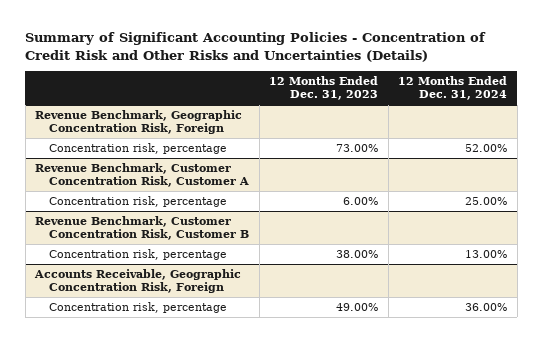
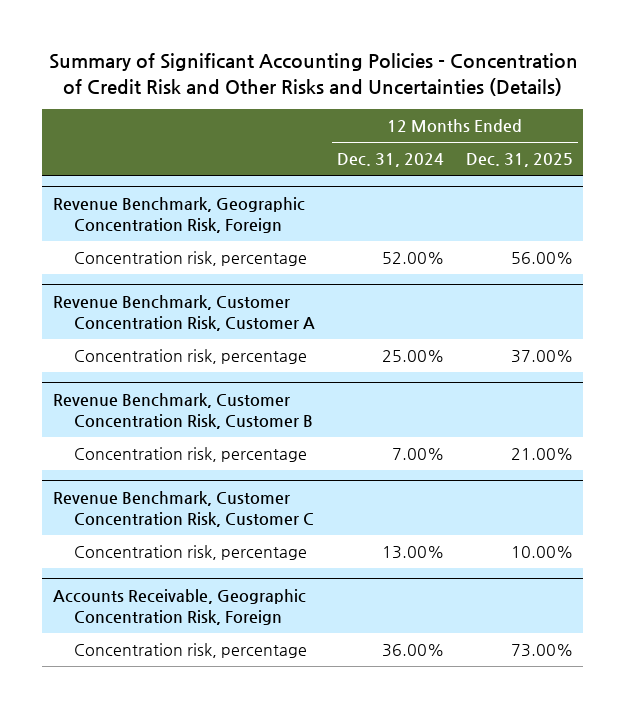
[269,75,379,101] 12 Months Ended Dec. 31, 2023 -> none
none -> [465,153,573,168] Dec. 31, 2025
none -> [74,447,308,463] Concentration risk, percentage
none -> [52,490,315,527] Revenue Benchmark, Customer Concentration Risk, Customer C

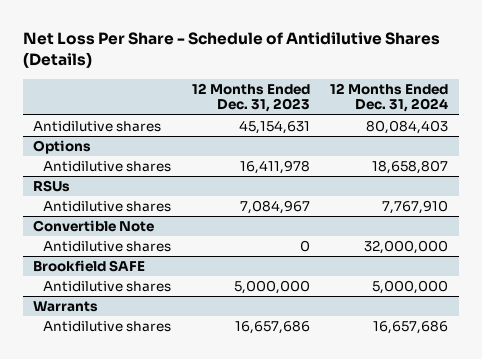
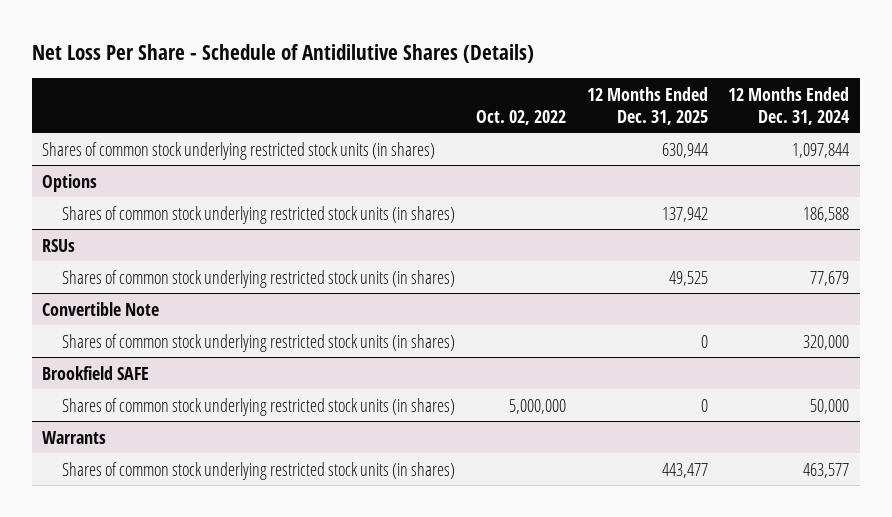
[191,82,310,113] 12 Months Ended Dec. 31, 2023 -> none
none -> [475,109,566,125] Oct. 02, 2022
none -> [586,87,708,125] 12 Months Ended Dec. 31, 2025
[33,121,162,133] Antidilutive shares -> none
none -> [42,141,436,160] Shares of common stock underlying restricted stock units (in shares)
[43,161,172,173] Antidilutive shares -> none
none -> [61,205,455,224] Shares of common stock underlying restricted stock units (in shares)
[43,201,172,213] Antidilutive shares -> none
none -> [61,269,455,288] Shares of common stock underlying restricted stock units (in shares)
[43,241,172,253] Antidilutive shares -> none
none -> [61,333,455,352] Shares of common stock underlying restricted stock units (in shares)
[43,281,172,293] Antidilutive shares -> none
none -> [61,397,455,416] Shares of common stock underlying restricted stock units (in shares)
[43,321,172,333] Antidilutive shares -> none
none -> [61,461,455,480] Shares of common stock underlying restricted stock units (in shares)

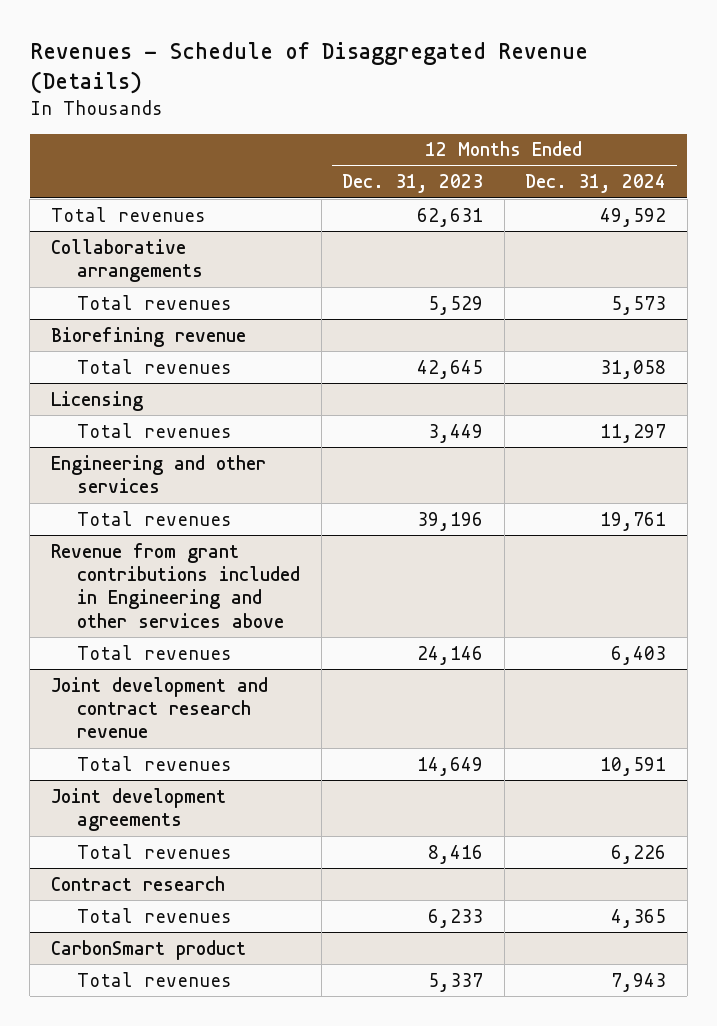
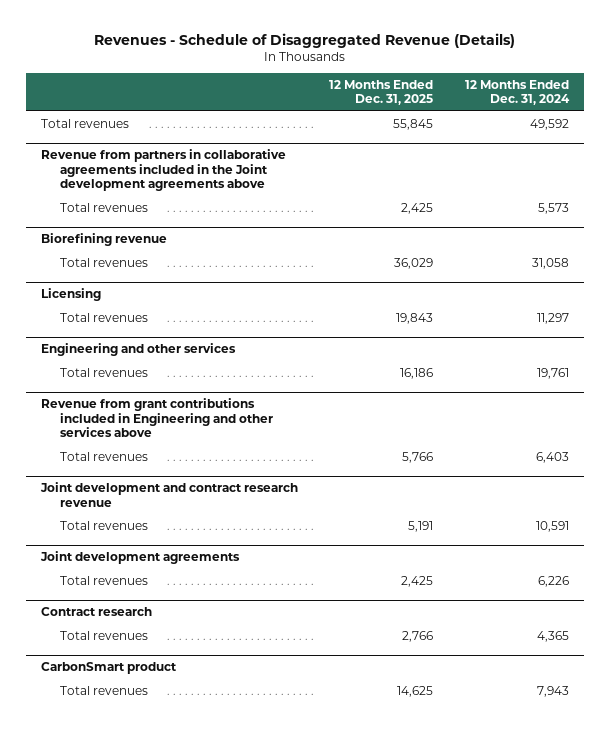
[342,174,484,194] Dec. 31, 2023 -> none
none -> [329,79,434,106] 12 Months Ended Dec. 31, 2025
[50,238,204,283] Collaborative arrangements -> [41,149,287,191] Revenue from partners in collaborative agreements included in the Joint development agreements above

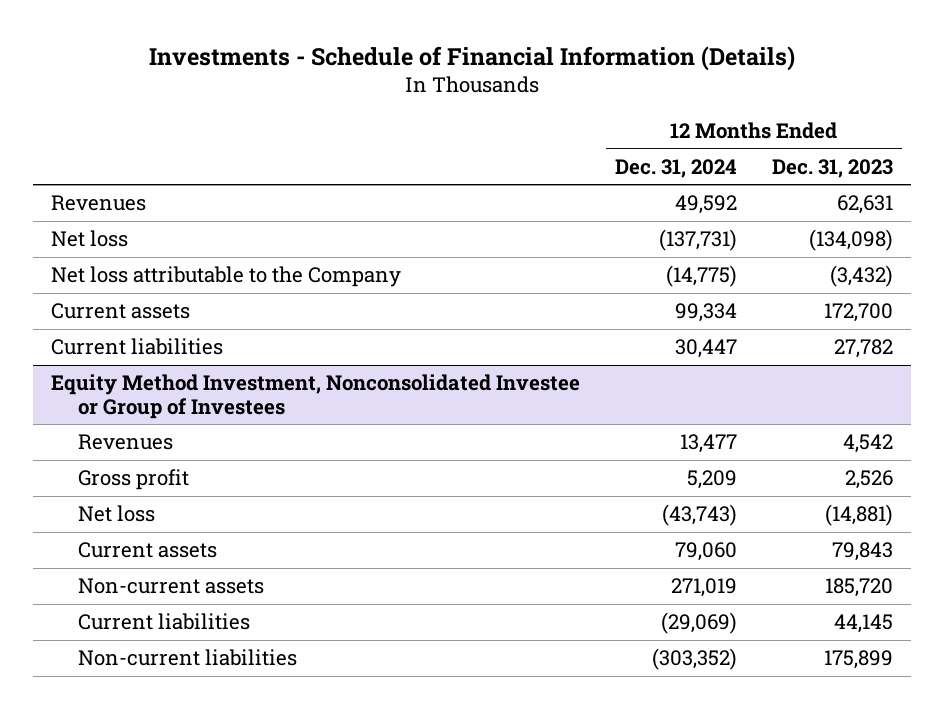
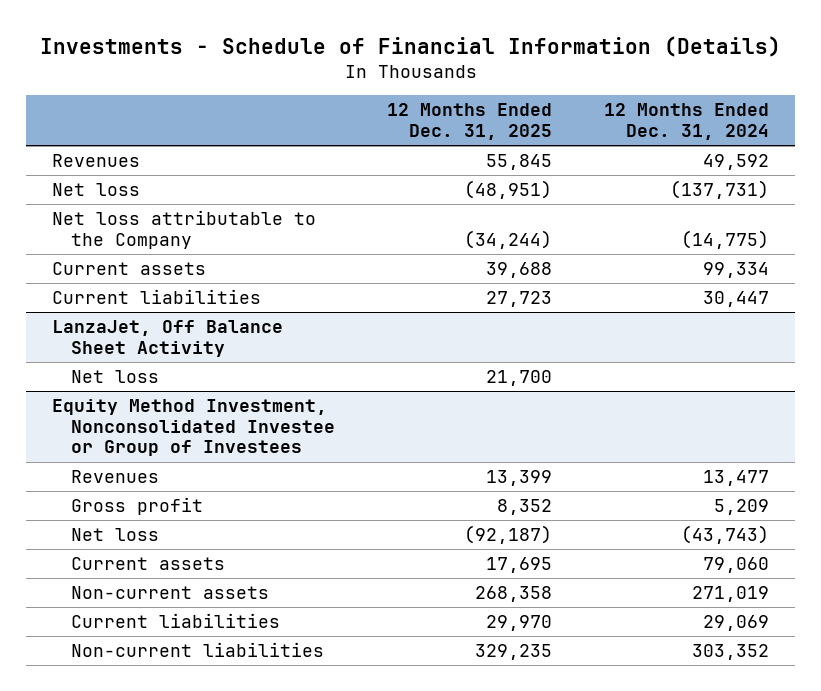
[772,158,894,178] Dec. 31, 2023 -> none
none -> [386,103,552,140] 12 Months Ended Dec. 31, 2025
none -> [52,320,284,357] LanzaJet, Off Balance Sheet Activity
none -> [70,370,159,384] Net loss
[660,612,737,635] (29,069) -> [702,615,769,632] 29,069
[651,648,737,671] (303,352) -> [691,644,769,661] 303,352

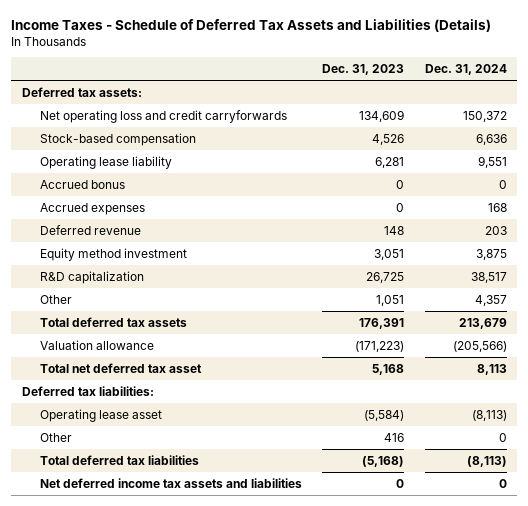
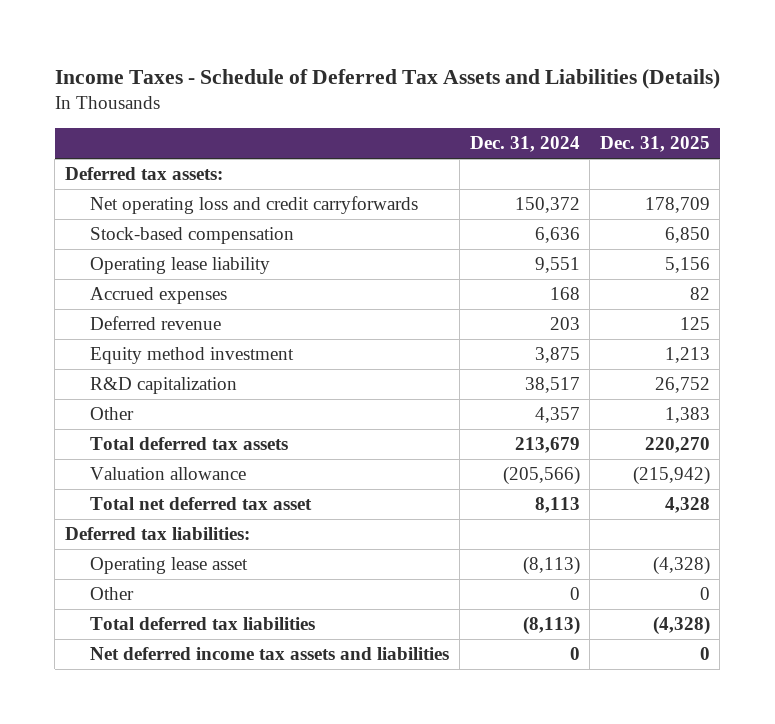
[322,64,405,76] Dec. 31, 2023 -> none
none -> [599,136,710,153] Dec. 31, 2025
[39,179,125,189] Accrued bonus -> none

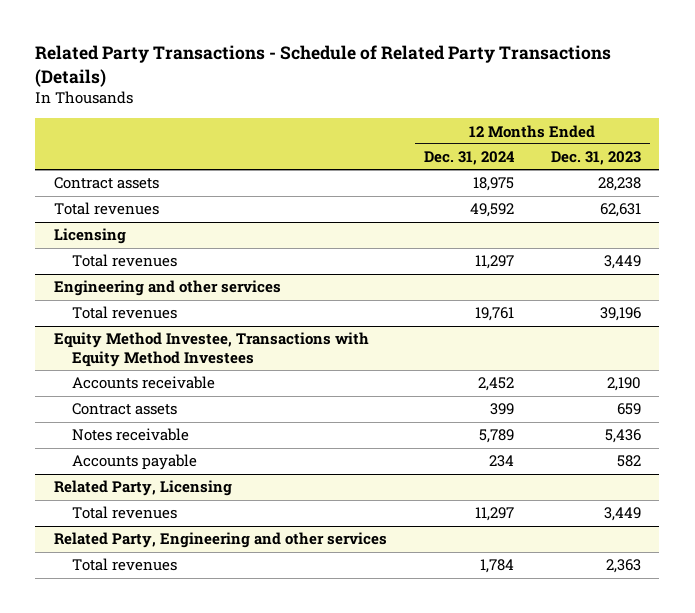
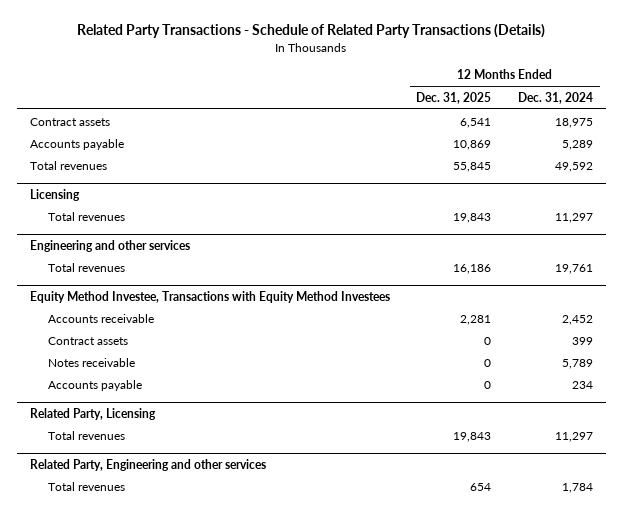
[550,151,641,166] Dec. 31, 2023 -> none
none -> [416,91,492,104] Dec. 31, 2025
none -> [29,138,124,150] Accounts payable

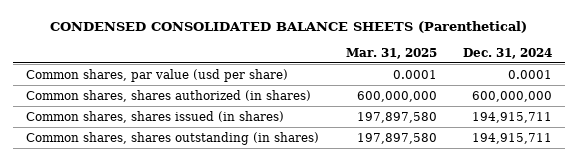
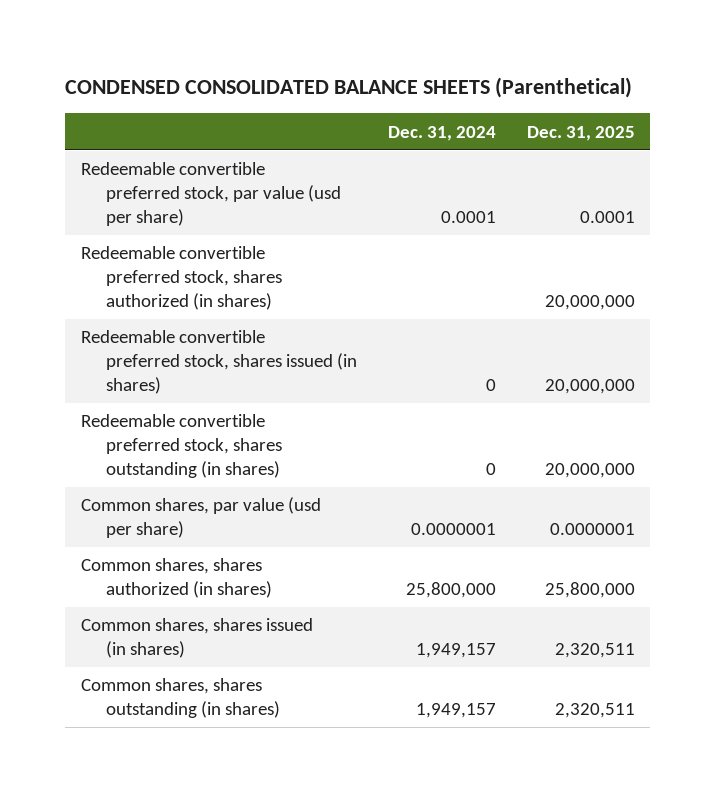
[345,47,437,59] Mar. 31, 2025 -> none
none -> [526,125,635,141] Dec. 31, 2025
none -> [80,162,341,227] Redeemable convertible preferred stock, par value (usd per share)
none -> [80,246,282,311] Redeemable convertible preferred stock, shares authorized (in shares)
none -> [80,330,357,395] Redeemable convertible preferred stock, shares issued (in shares)
none -> [80,414,282,479] Redeemable convertible preferred stock, shares outstanding (in shares)
[508,69,553,79] 0.0001 -> [410,523,496,536] 0.0000001
[472,90,553,102] 600,000,000 -> [405,582,496,599] 25,800,000
[472,111,553,123] 194,915,711 -> [415,643,496,659] 1,949,157
[472,132,553,144] 194,915,711 -> [415,703,496,719] 1,949,157

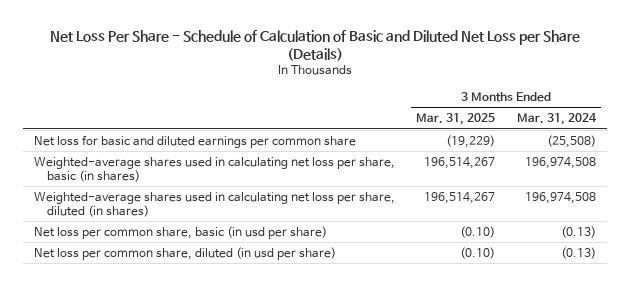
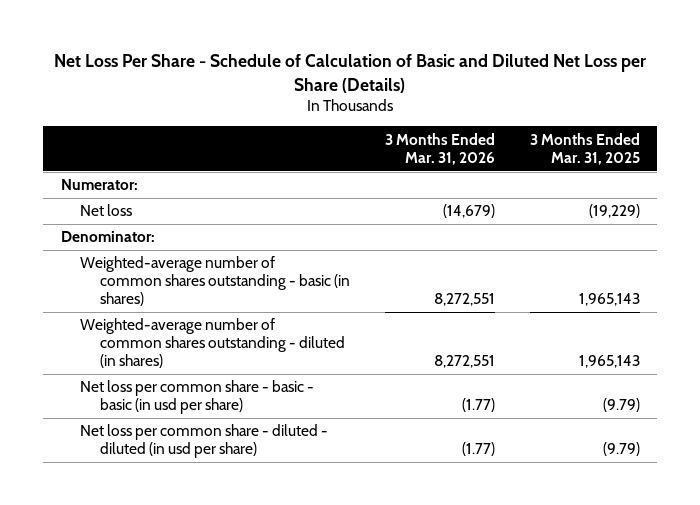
[516,113,597,126] Mar. 31, 2024 -> none
none -> [384,132,495,165] 3 Months Ended Mar. 31, 2026
none -> [60,179,138,191] Numerator:
[33,134,356,148] Net loss for basic and diluted earnings per common share -> [80,204,133,217] Net loss
none -> [60,231,155,243] Denominator:
[33,156,395,182] Weighted-average shares used in calculating net loss per share, basic (in shares) -> [80,256,351,307] Weighted-average number of common shares outstanding - basic (in shares)
[424,156,496,169] 196,514,267 -> [578,293,640,307] 1,965,143
[33,191,395,217] Weighted-average shares used in calculating net loss per share, diluted (in shares) -> [80,318,346,369] Weighted-average number of common shares outstanding - diluted (in shares)
[424,191,496,204] 196,514,267 -> [578,355,640,369] 1,965,143
[33,225,327,239] Net loss per common share, basic (in usd per share) -> [80,380,315,415] Net loss per common share - basic - basic (in usd per share)
[460,225,496,238] (0.10) -> [602,398,640,413] (9.79)
[33,246,336,260] Net loss per common share, diluted (in usd per share) -> [80,424,329,459] Net loss per common share - diluted - diluted (in usd per share)
[460,246,496,259] (0.10) -> [602,442,640,457] (9.79)

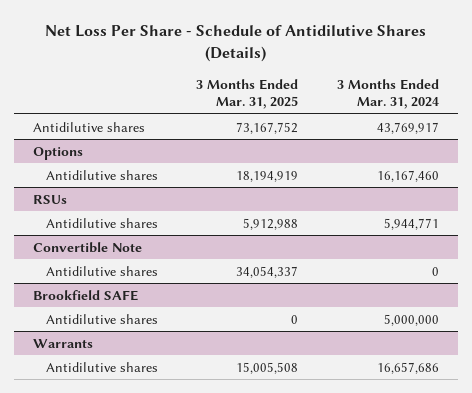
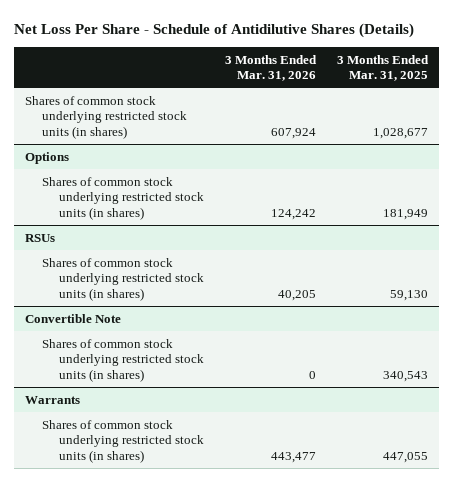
[336,78,439,110] 3 Months Ended Mar. 31, 2024 -> none
none -> [225,54,318,82] 3 Months Ended Mar. 31, 2026
[33,121,146,132] Antidilutive shares -> none
none -> [24,95,188,139] Shares of common stock underlying restricted stock units (in shares)
[46,169,159,180] Antidilutive shares -> none
none -> [42,176,205,220] Shares of common stock underlying restricted stock units (in shares)
[46,217,159,228] Antidilutive shares -> none
none -> [42,257,205,301] Shares of common stock underlying restricted stock units (in shares)
[46,265,159,276] Antidilutive shares -> none
[33,289,139,301] Brookfield SAFE -> none
[46,313,159,324] Antidilutive shares -> none
none -> [42,338,205,382] Shares of common stock underlying restricted stock units (in shares)
[46,361,159,372] Antidilutive shares -> none
none -> [42,419,205,463] Shares of common stock underlying restricted stock units (in shares)

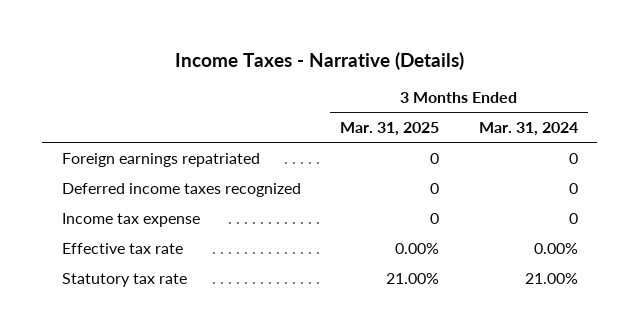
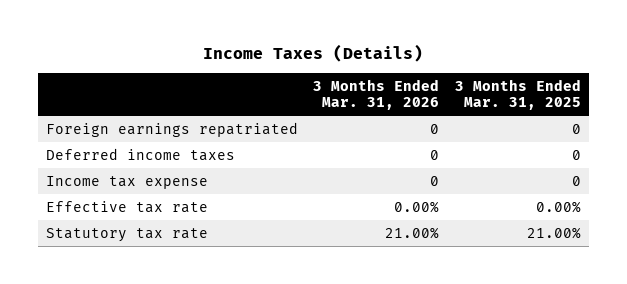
[174,51,464,70] Income Taxes - Narrative (Details) -> [203,44,424,63] Income Taxes (Details)
[478,122,578,137] Mar. 31, 2024 -> none
none -> [313,78,440,111] 3 Months Ended Mar. 31, 2026
[61,182,301,197] Deferred income taxes recognized -> [45,147,235,161] Deferred income taxes

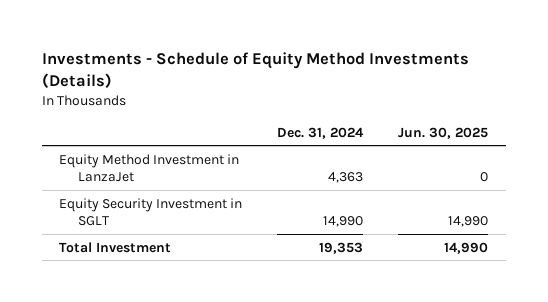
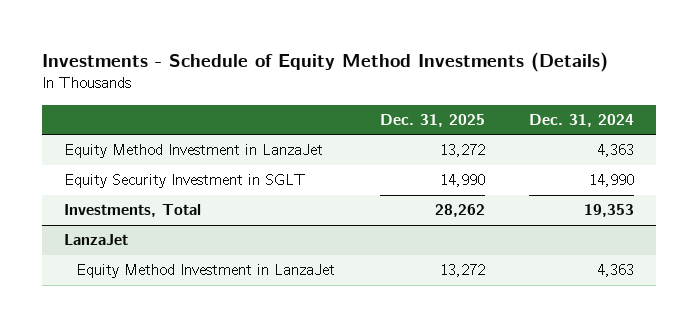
[398,126,489,139] Jun. 30, 2025 -> none
none -> [379,113,485,127] Dec. 31, 2025
[59,241,172,253] Total Investment -> [64,204,202,218] Investments, Total
none -> [64,234,129,246] LanzaJet
none -> [76,264,336,279] Equity Method Investment in LanzaJet

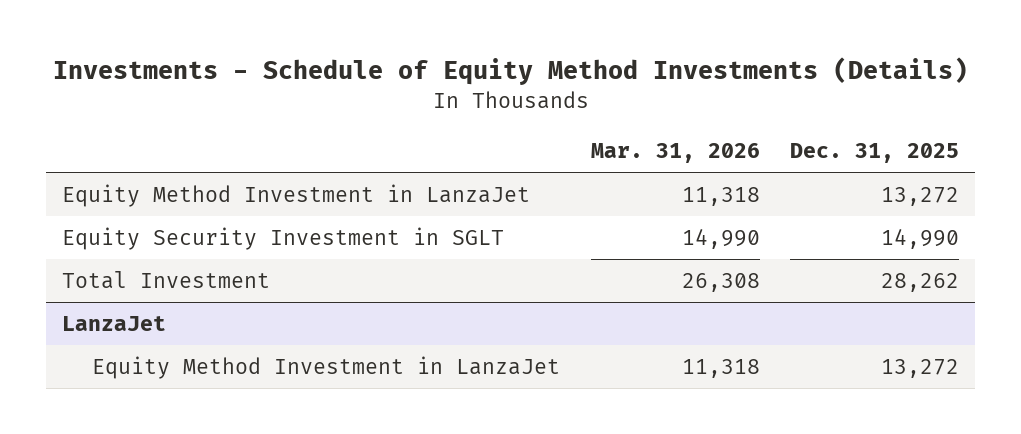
[529,113,635,127] Dec. 31, 2024 -> none
none -> [590,142,760,163] Mar. 31, 2026
[64,204,202,218] Investments, Total -> [61,271,270,290] Total Investment

